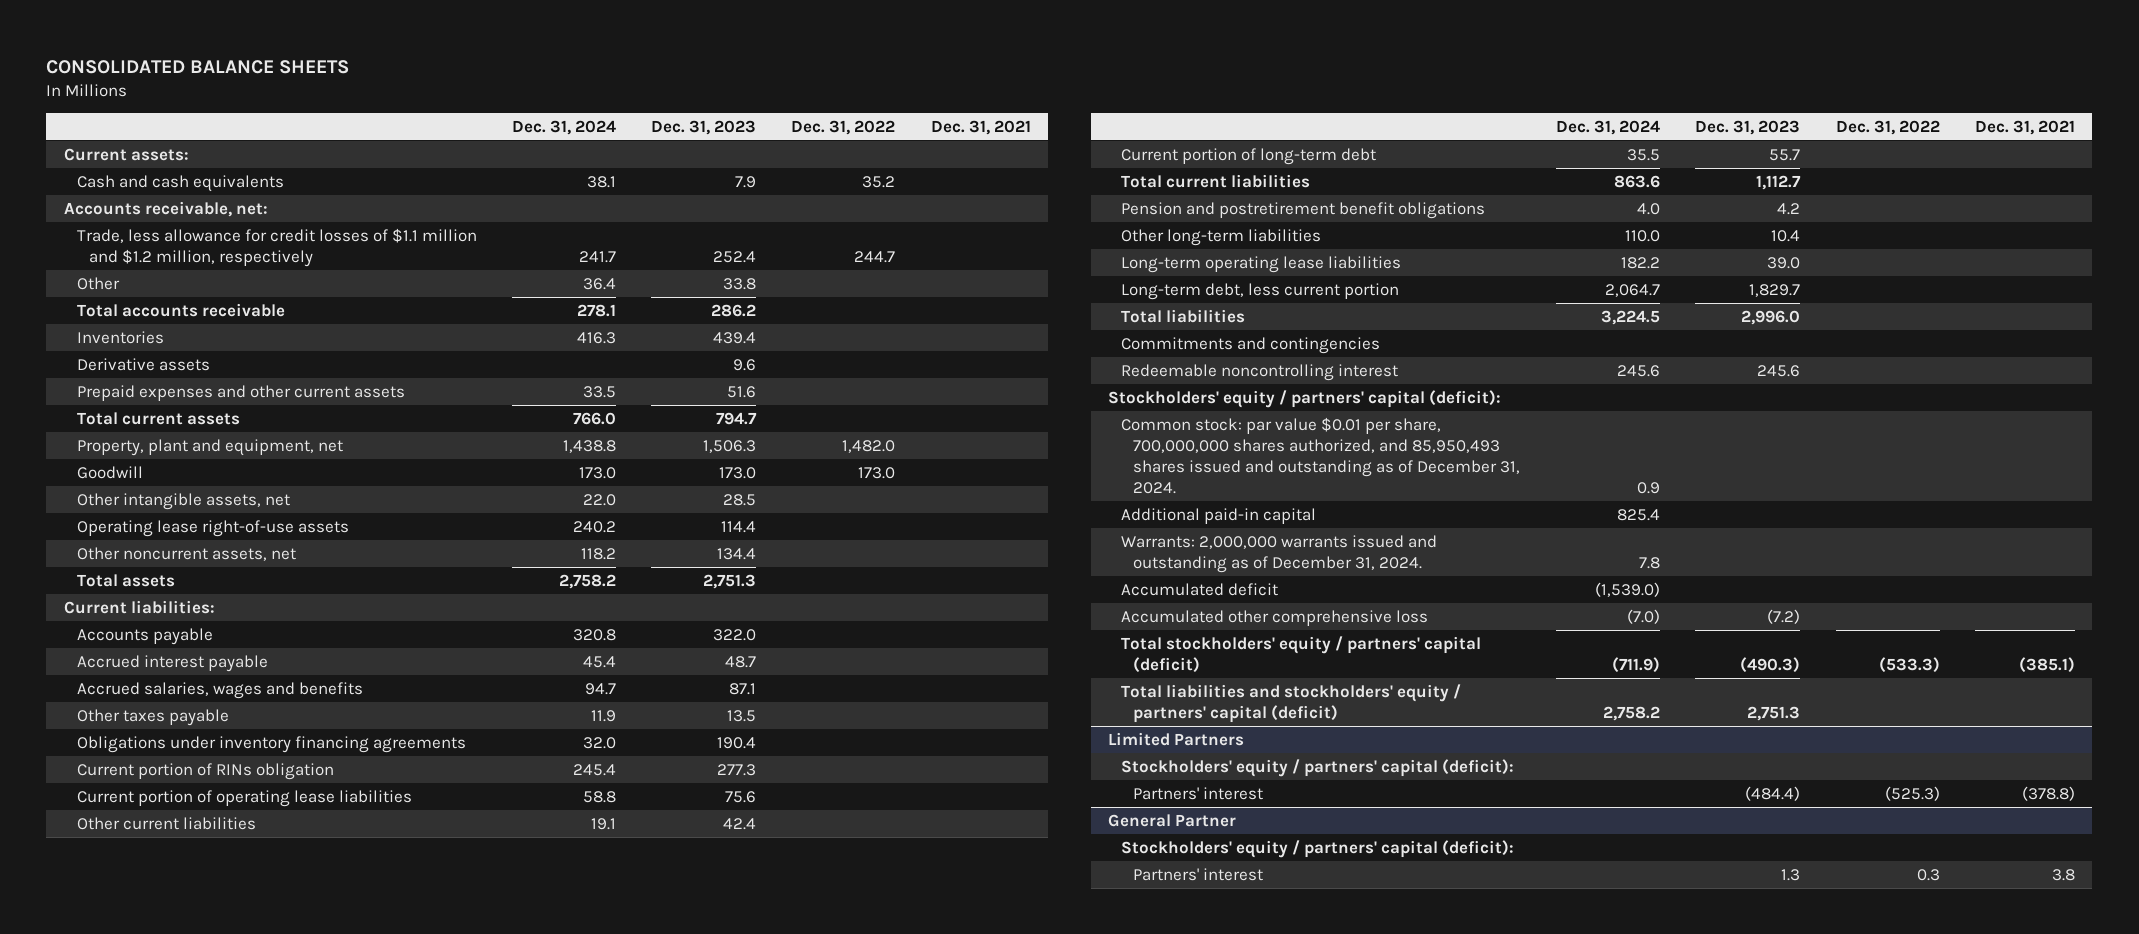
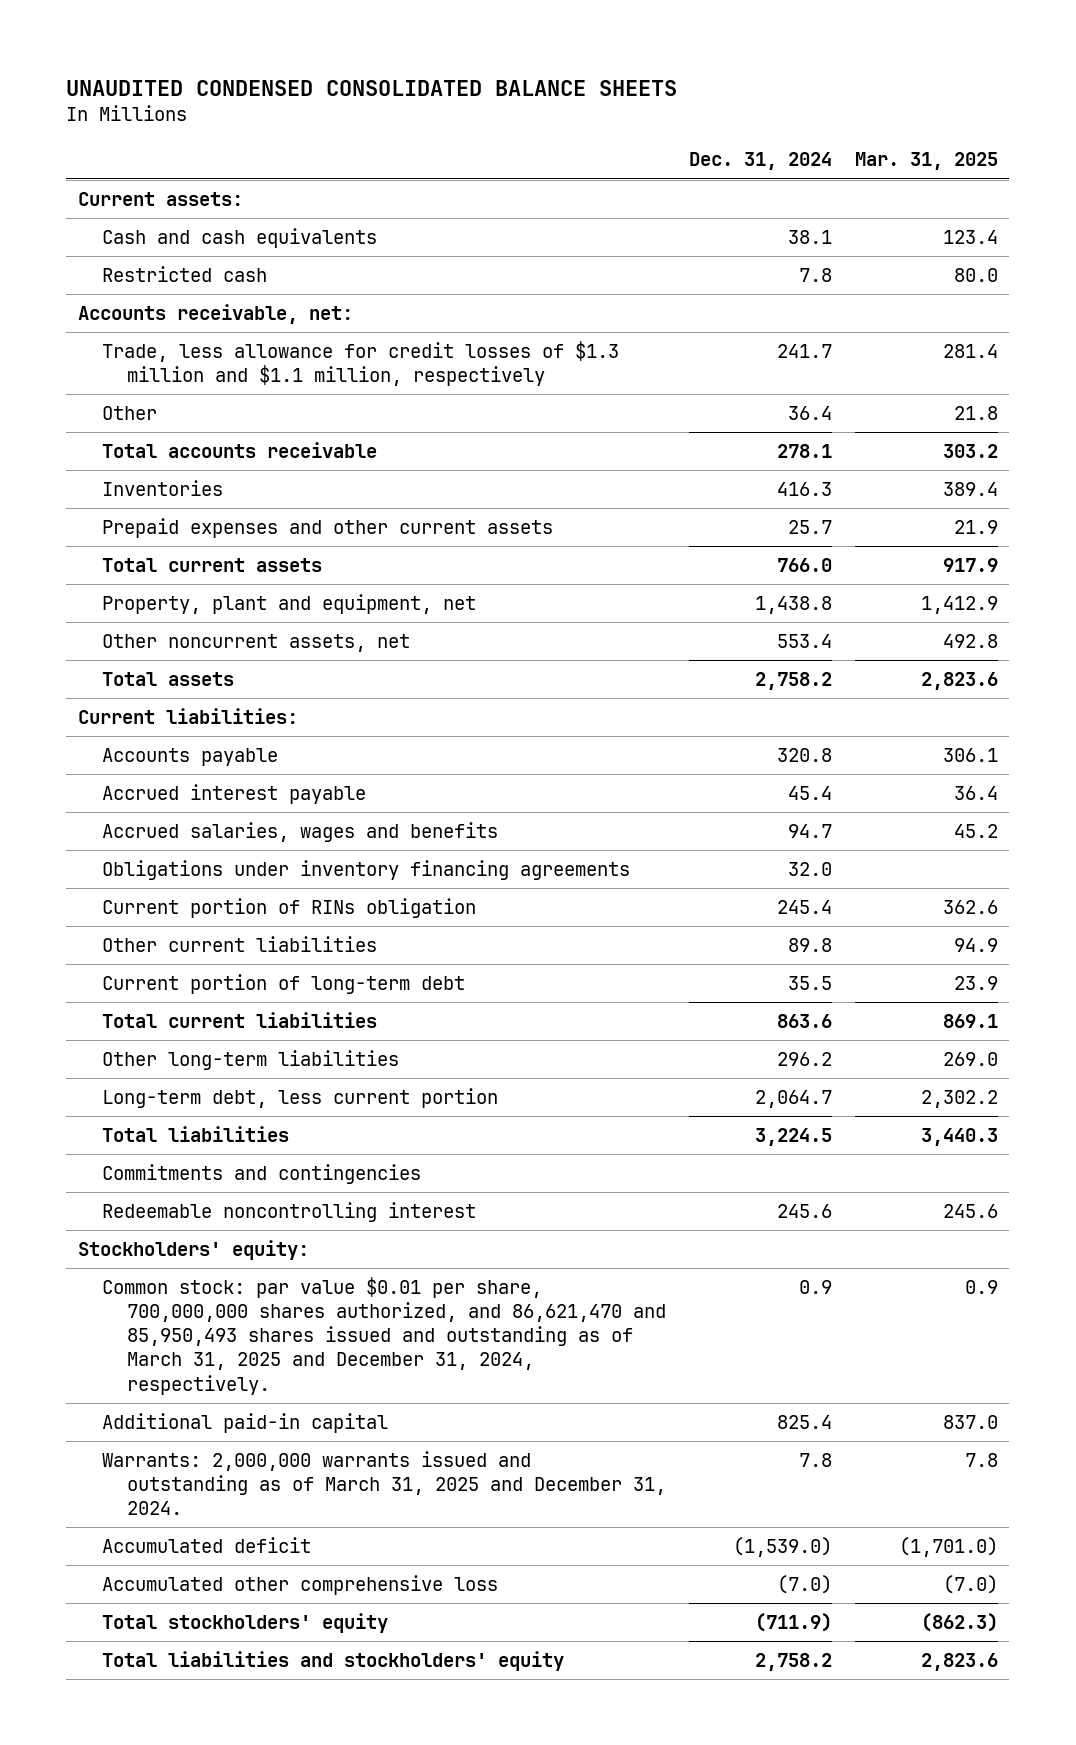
[46,59,350,74] CONSOLIDATED BALANCE SHEETS -> [66,79,678,96] UNAUDITED CONDENSED CONSOLIDATED BALANCE SHEETS
[651,119,757,135] Dec. 31, 2023 -> none
[791,119,896,135] Dec. 31, 2022 -> none
[930,119,1031,135] Dec. 31, 2021 -> none
none -> [854,152,998,171] Mar. 31, 2025
none -> [102,265,268,282] Restricted cash
[76,228,477,267] Trade, less allowance for credit losses of $1.1 million and $1.2 million, respectively -> [102,340,620,387] Trade, less allowance for credit losses of $1.3 million and $1.1 million, respectively
[76,358,210,372] Derivative assets -> none
[582,386,616,399] 33.5 -> [788,519,833,534] 25.7
[76,466,143,480] Goodwill -> none
[76,493,290,511] Other intangible assets, net -> none
[76,520,349,538] Operating lease right-of-use assets -> none
[580,548,616,561] 118.2 -> [777,633,833,648] 553.4
[76,709,229,727] Other taxes payable -> none
[76,790,412,808] Current portion of operating lease liabilities -> none
[590,818,616,831] 19.1 -> [788,937,833,952] 89.8
[1120,202,1485,220] Pension and postretirement benefit obligations -> none
[1120,256,1401,274] Long-term operating lease liabilities -> none
[1625,230,1661,243] 110.0 -> [777,1051,833,1066] 296.2
[1108,390,1502,409] Stockholders' equity / partners' capital (deficit): -> [77,1239,309,1260] Stockholders' equity:
[1120,417,1521,494] Common stock: par value $0.01 per share, 700,000,000 shares authorized, and 85,950,493 shares issued and outstanding as of December 31, 2024. -> [102,1276,667,1395] Common stock: par value $0.01 per share, 700,000,000 shares authorized, and 86,621,470 and 85,950,493 shares issued and outstanding as of March 31, 2025 and December 31, 2024, respectively.
[1120,535,1437,573] Warrants: 2,000,000 warrants issued and outstanding as of December 31, 2024. -> [102,1450,667,1516] Warrants: 2,000,000 warrants issued and outstanding as of March 31, 2025 and December 31, 2024.
[1108,732,1245,747] Limited Partners -> none
[1120,759,1514,778] Stockholders' equity / partners' capital (deficit): -> none
[1133,787,1264,801] Partners' interest -> none
[1108,814,1237,828] General Partner -> none
[1120,840,1514,859] Stockholders' equity / partners' capital (deficit): -> none
[1133,868,1264,882] Partners' interest -> none
[1120,636,1481,673] Total stockholders' equity / partners' capital (deficit) -> [102,1612,389,1633] Total stockholders' equity
[1120,684,1461,723] Total liabilities and stockholders' equity / partners' capital (deficit) -> [102,1650,565,1671] Total liabilities and stockholders' equity

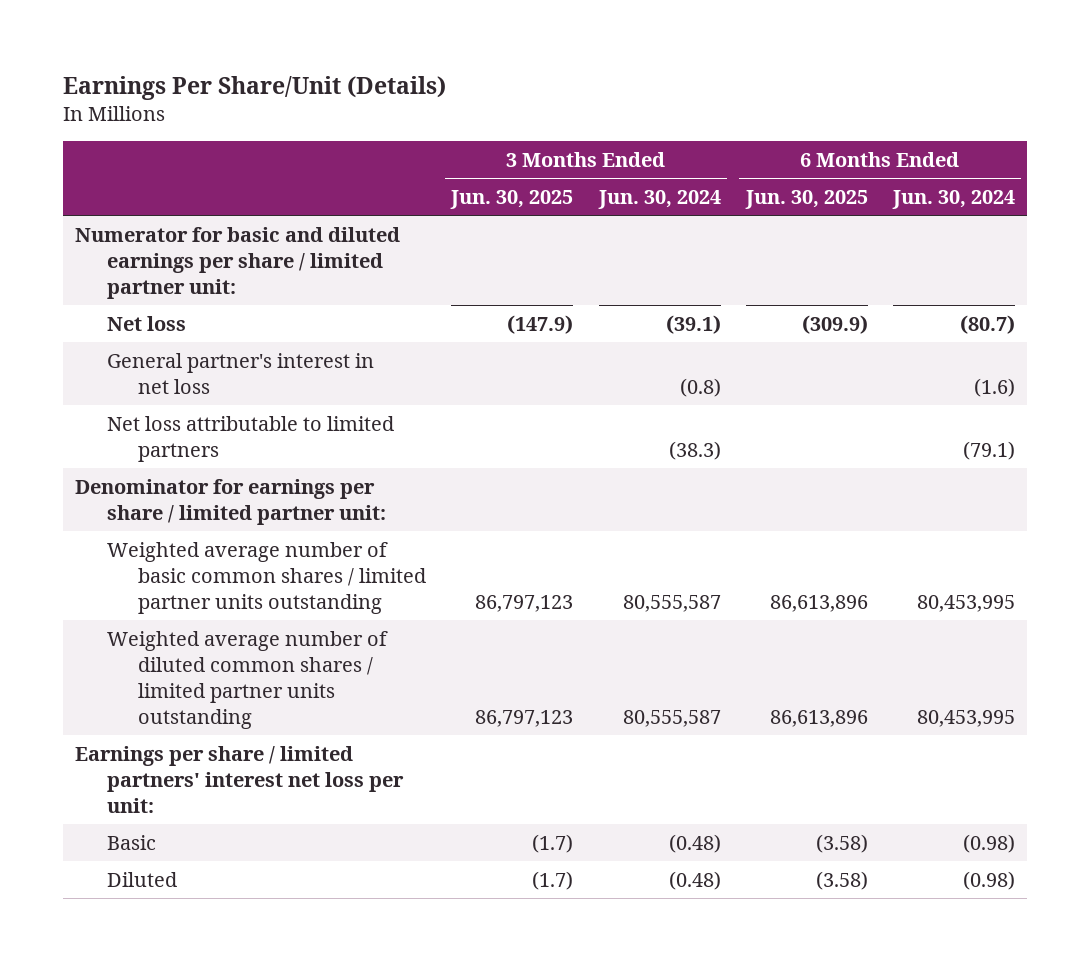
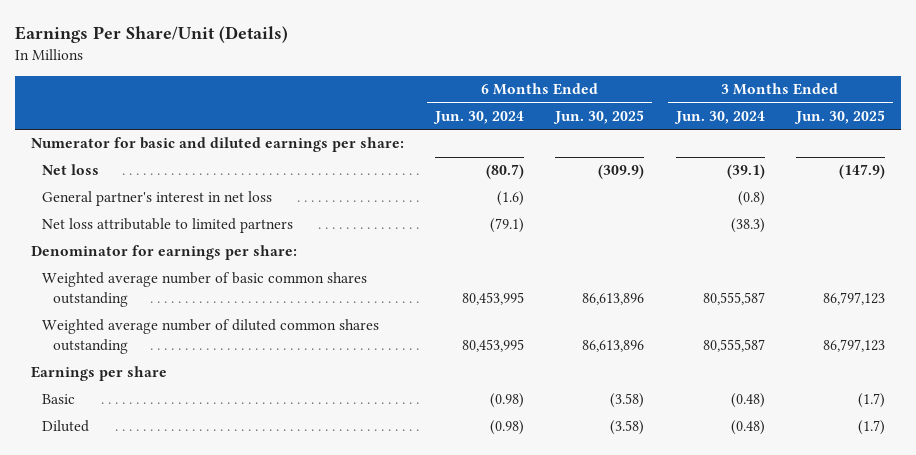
[75,226,401,299] Numerator for basic and diluted earnings per share / limited partner unit: -> [30,137,404,153] Numerator for basic and diluted earnings per share:
[75,478,386,525] Denominator for earnings per share / limited partner unit: -> [30,245,297,261] Denominator for earnings per share:
[106,541,427,614] Weighted average number of basic common shares / limited partner units outstanding -> [42,272,368,308] Weighted average number of basic common shares outstanding
[106,630,388,729] Weighted average number of diluted common shares / limited partner units outstanding -> [42,319,380,355] Weighted average number of diluted common shares outstanding
[75,745,404,813] Earnings per share / limited partners' interest net loss per unit: -> [30,366,167,382] Earnings per share

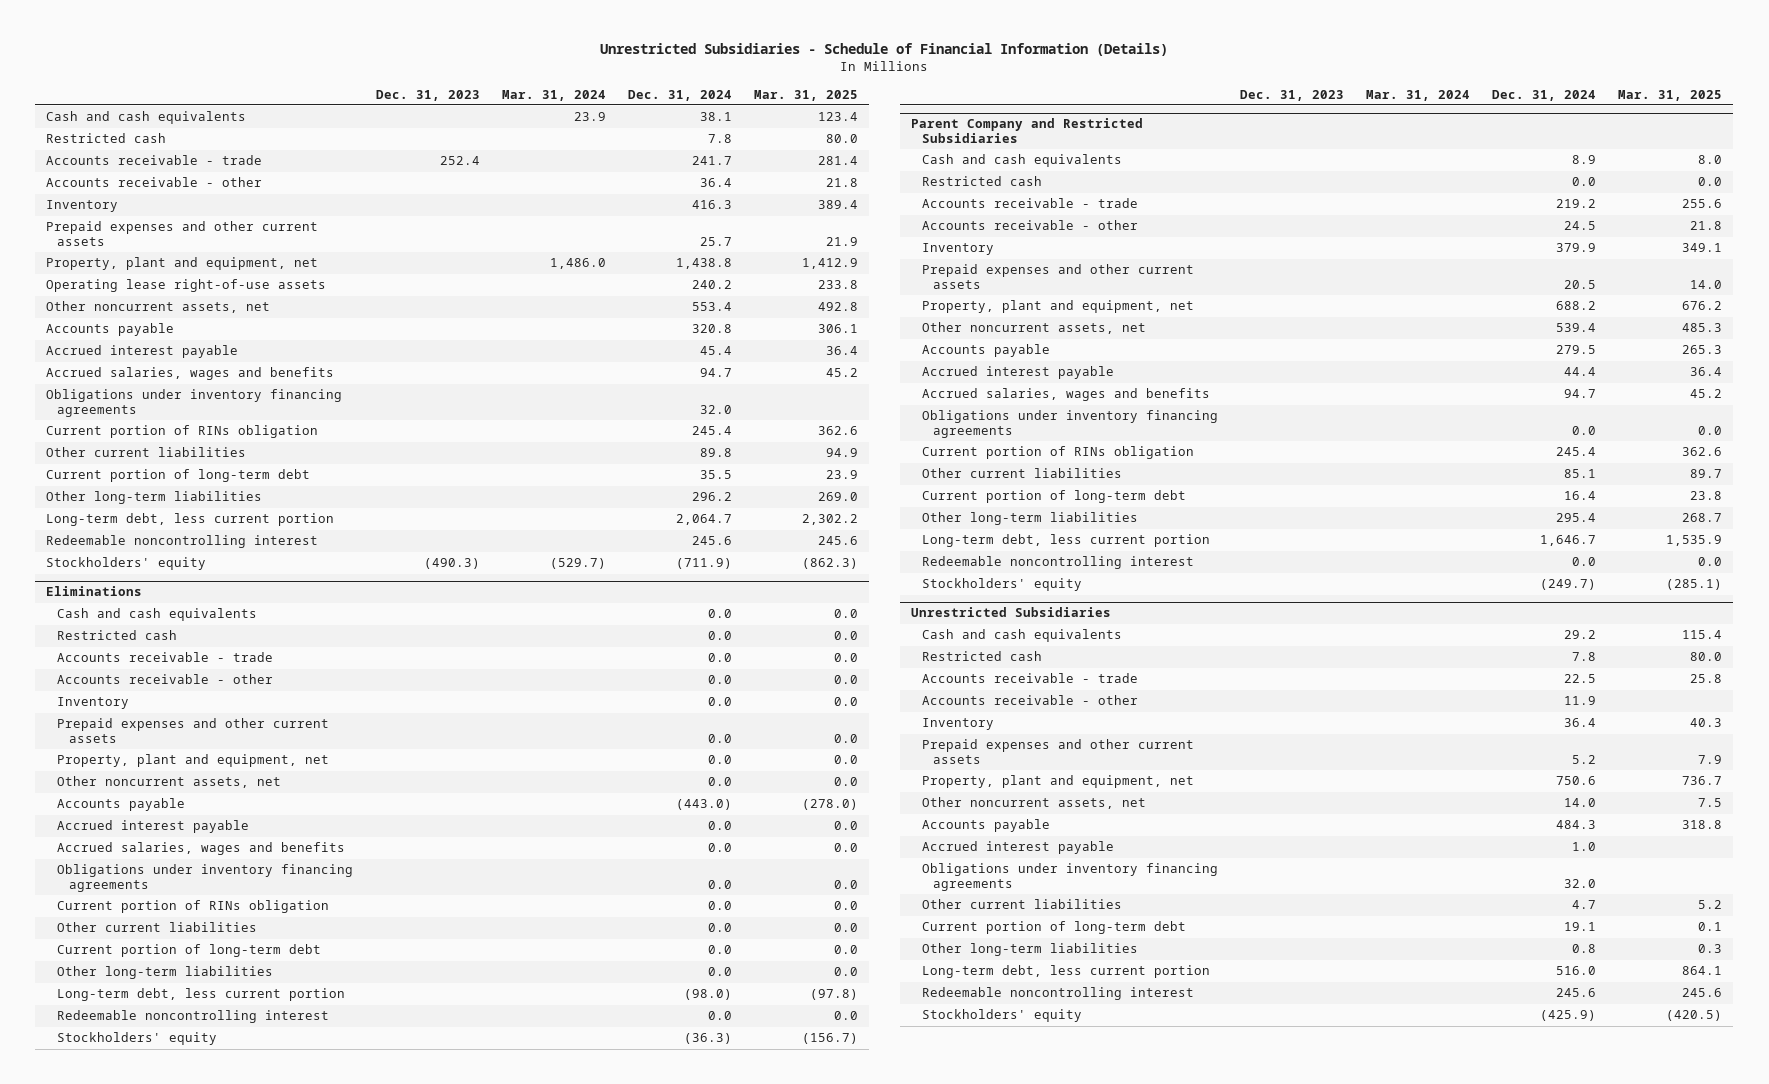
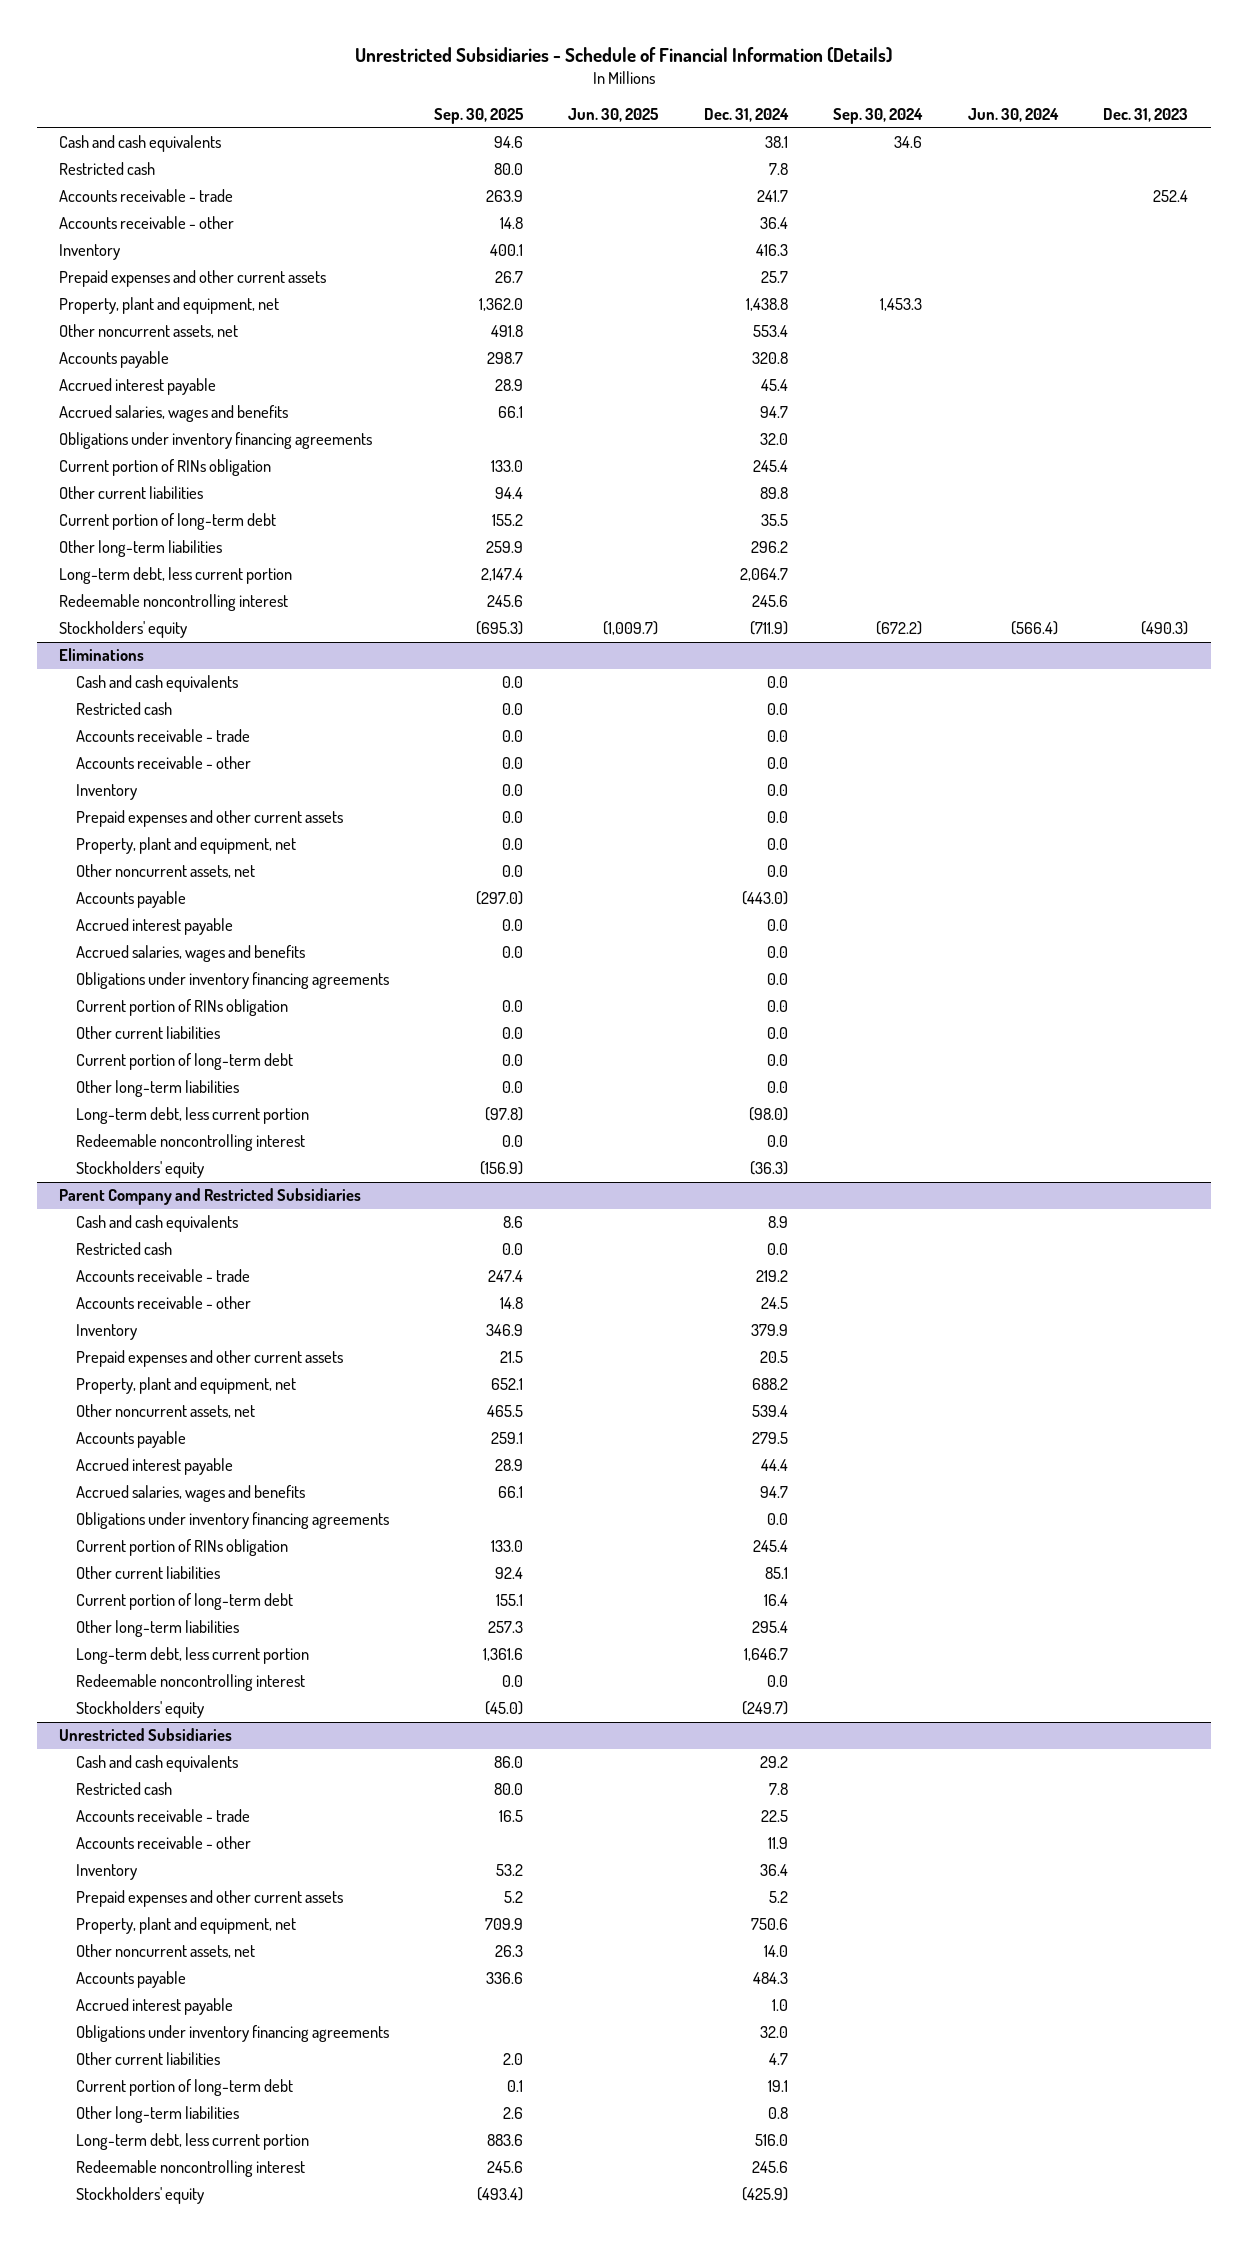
[501,89,606,101] Mar. 31, 2024 -> none
[753,89,858,101] Mar. 31, 2025 -> none
none -> [433,108,524,125] Sep. 30, 2025
none -> [568,108,660,123] Jun. 30, 2025
none -> [833,108,924,125] Sep. 30, 2024
none -> [967,108,1059,123] Jun. 30, 2024
[46,279,327,293] Operating lease right-of-use assets -> none

